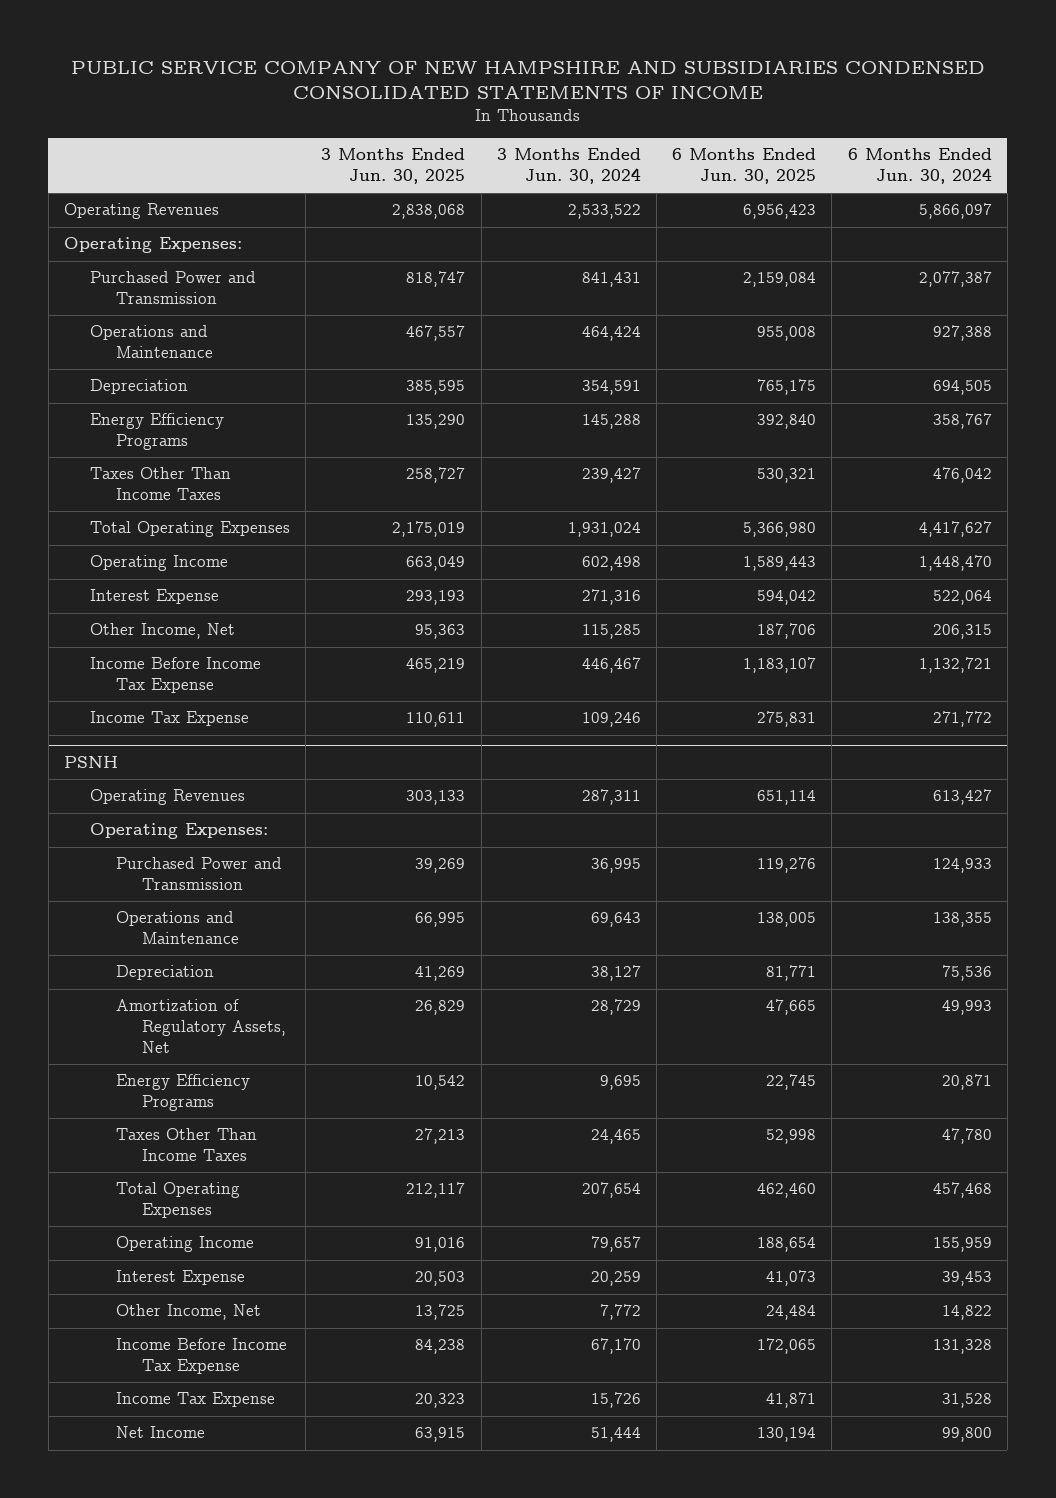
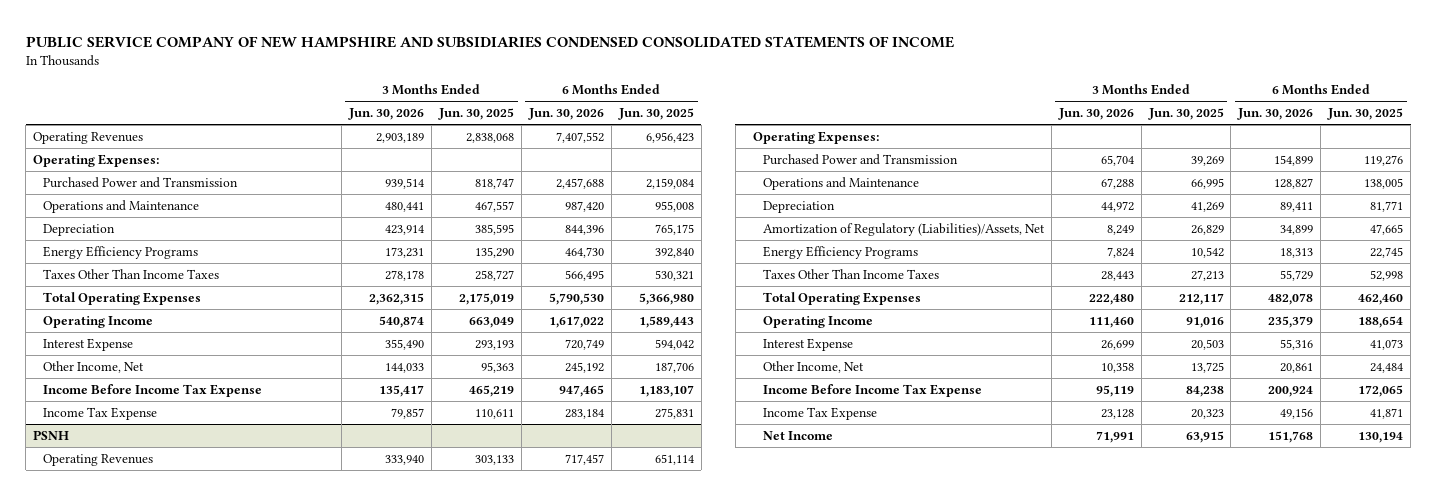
[496,147,641,184] 3 Months Ended Jun. 30, 2024 -> none
[847,147,992,184] 6 Months Ended Jun. 30, 2024 -> none
none -> [347,108,424,121] Jun. 30, 2026
none -> [527,108,604,121] Jun. 30, 2026
[115,999,286,1054] Amortization of Regulatory Assets, Net -> [762,222,1045,236] Amortization of Regulatory (Liabilities)/Assets, Net

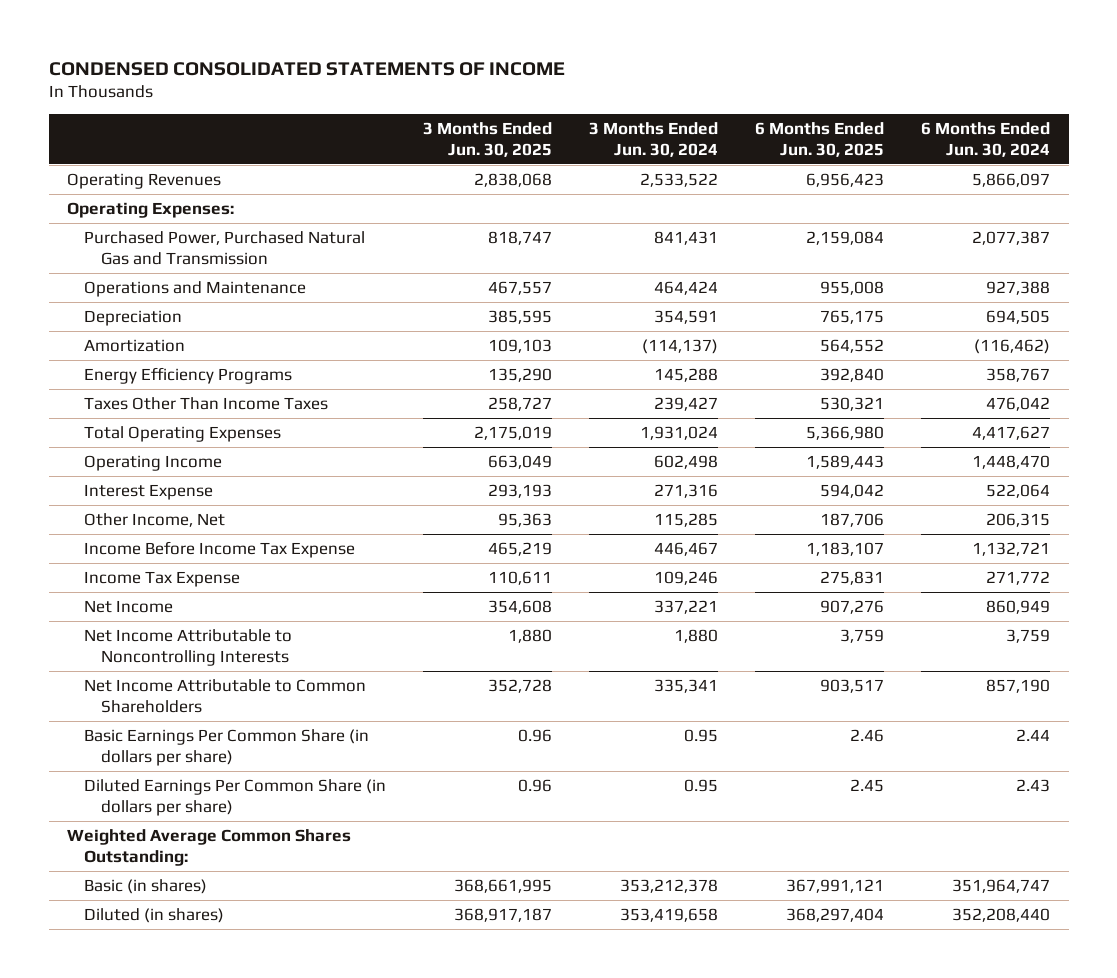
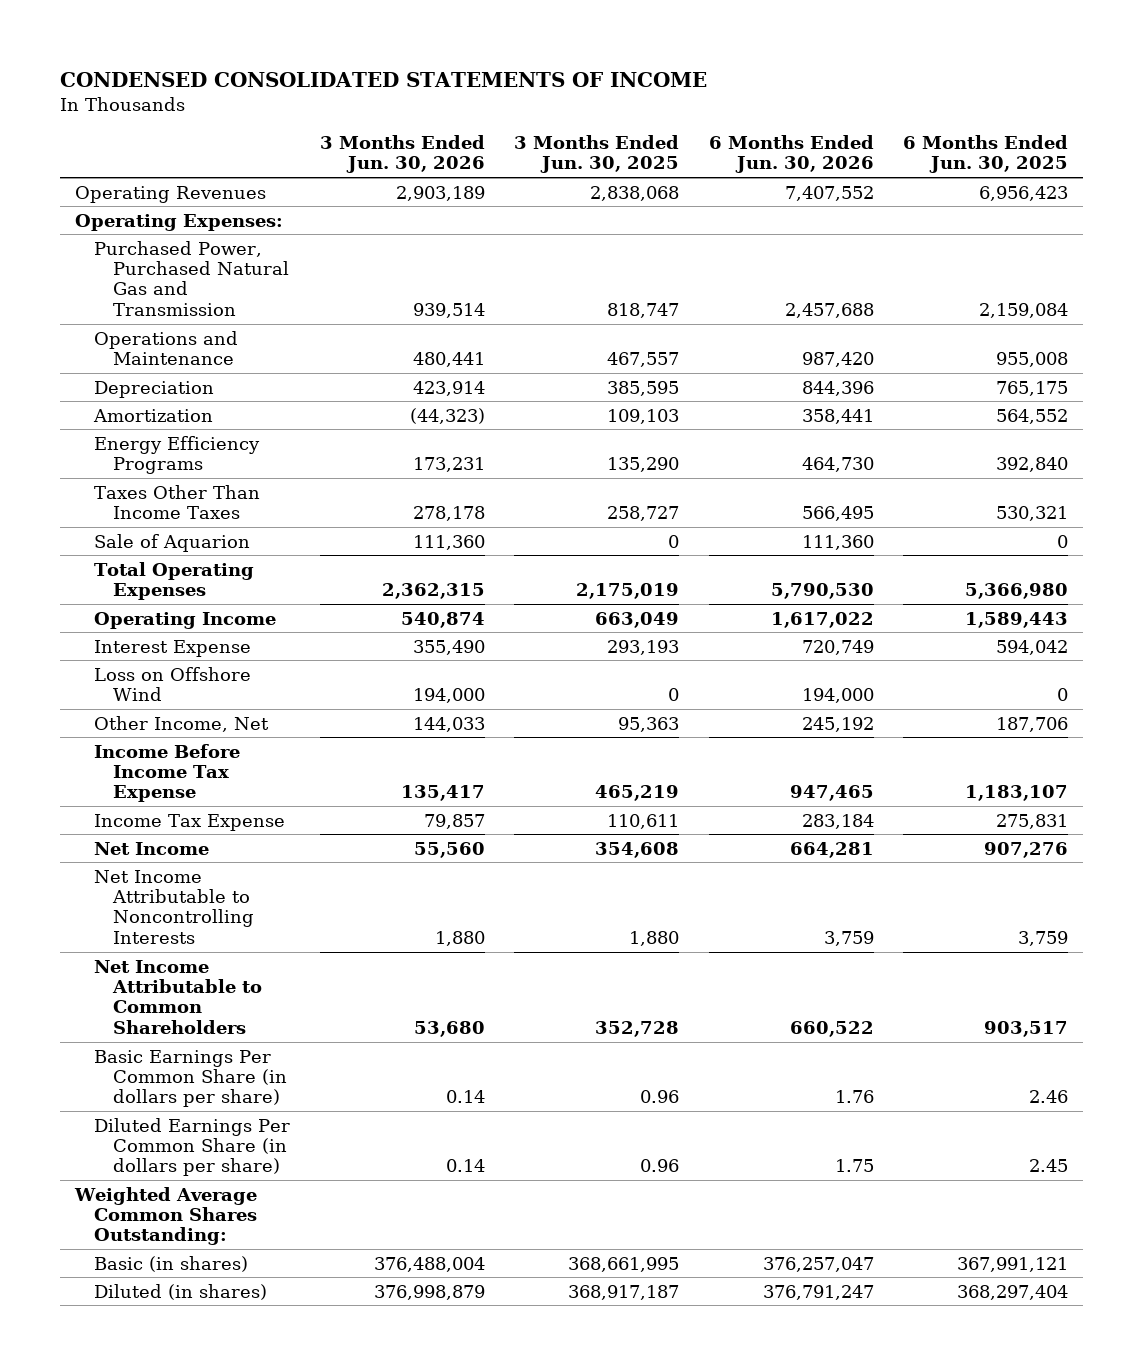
[589,122,719,157] 3 Months Ended Jun. 30, 2024 -> none
[921,122,1051,157] 6 Months Ended Jun. 30, 2024 -> none
none -> [319,135,485,174] 3 Months Ended Jun. 30, 2026
none -> [708,135,874,174] 6 Months Ended Jun. 30, 2026
none -> [94,533,251,552] Sale of Aquarion
none -> [94,666,252,702] Loss on Offshore Wind

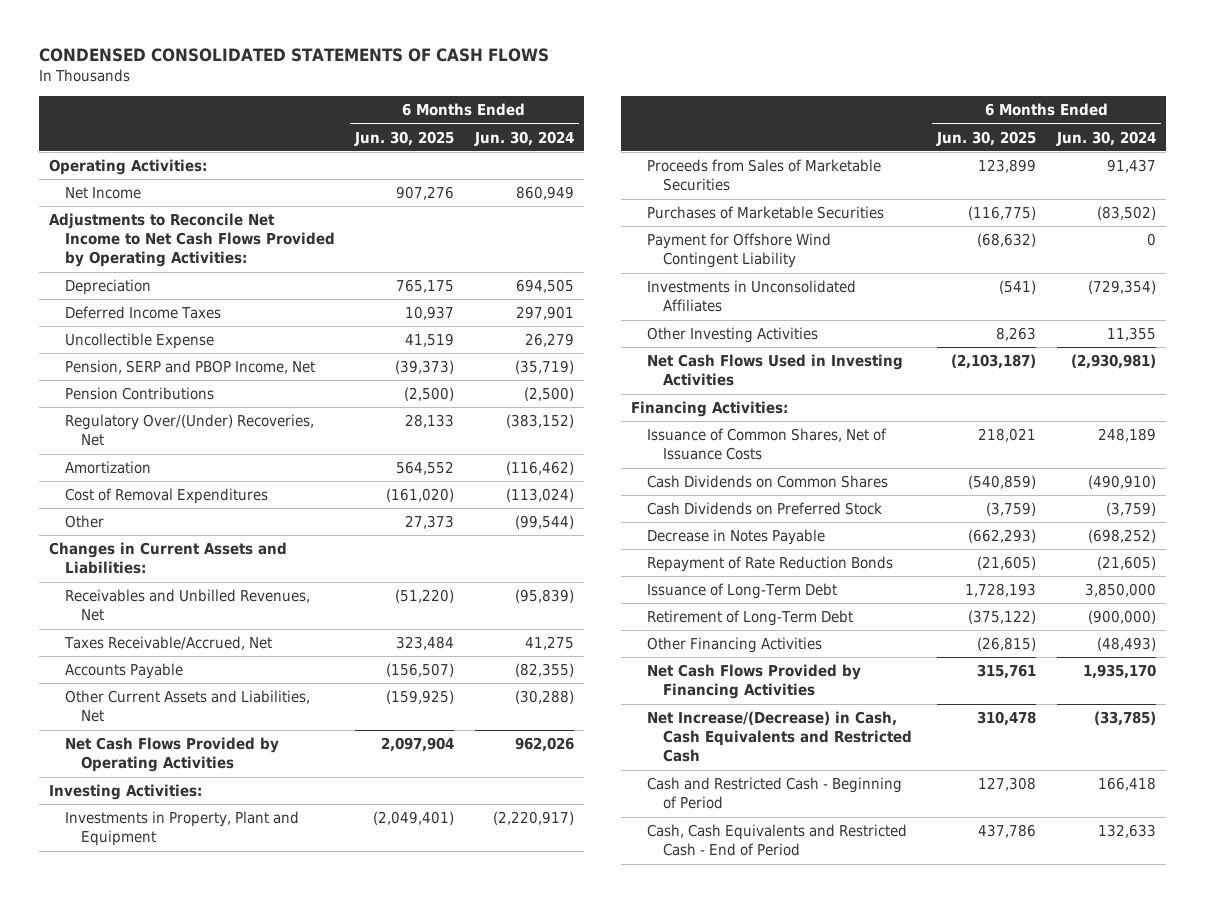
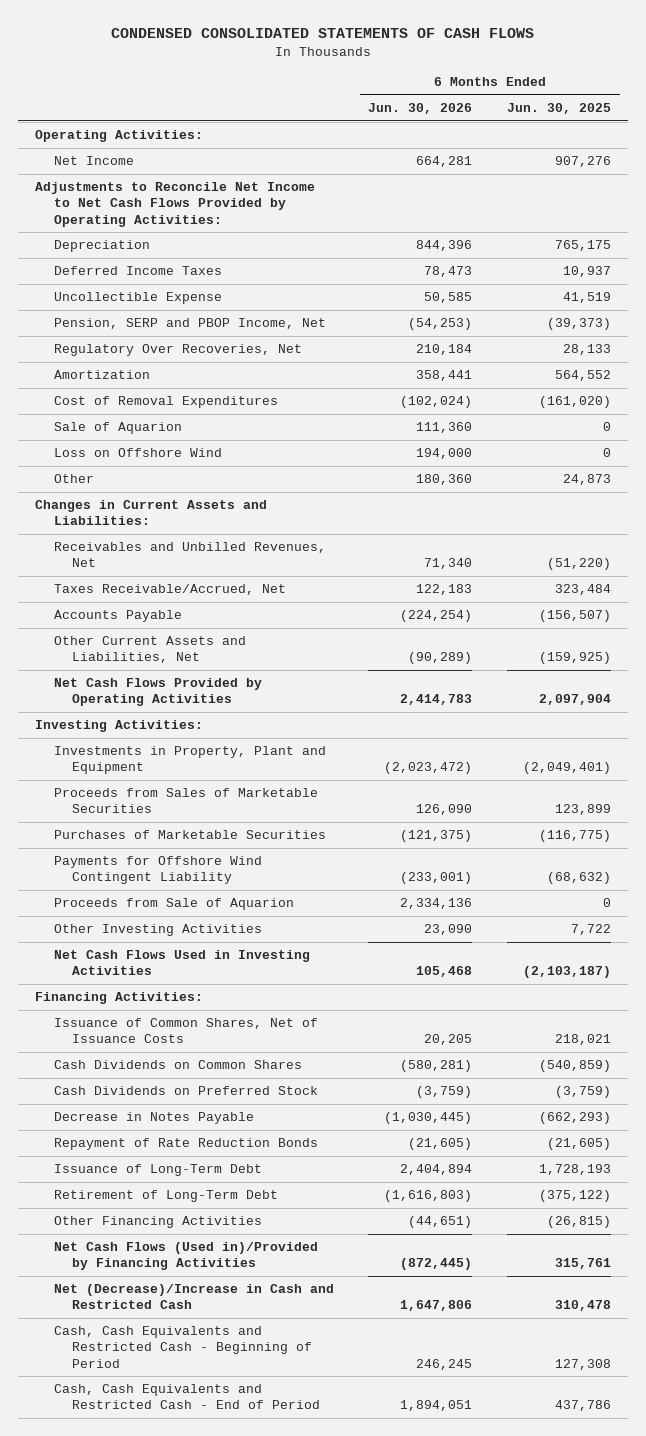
[473,130,574,146] Jun. 30, 2024 -> none
none -> [368,103,473,115] Jun. 30, 2026
[64,387,214,401] Pension Contributions -> none
[64,414,314,447] Regulatory Over/(Under) Recoveries, Net -> [53,344,302,357] Regulatory Over Recoveries, Net
none -> [53,422,182,435] Sale of Aquarion
none -> [53,448,222,458] Loss on Offshore Wind
[405,515,455,530] 27,373 -> [562,474,611,486] 24,873
[646,280,856,313] Investments in Unconsolidated Affiliates -> none
[646,233,831,269] Payment for Offshore Wind Contingent Liability -> [53,856,262,885] Payments for Offshore Wind Contingent Liability
none -> [53,898,294,911] Proceeds from Sale of Aquarion
[996,327,1037,342] 8,263 -> [570,924,611,936] 7,722
[646,664,861,700] Net Cash Flows Provided by Financing Activities -> [53,1242,318,1271] Net Cash Flows (Used in)/Provided by Financing Activities
[646,711,912,763] Net Increase/(Decrease) in Cash, Cash Equivalents and Restricted Cash -> [53,1284,334,1310] Net (Decrease)/Increase in Cash and Restricted Cash
[646,777,902,810] Cash and Restricted Cash - Beginning of Period -> [53,1326,312,1368] Cash, Cash Equivalents and Restricted Cash - Beginning of Period

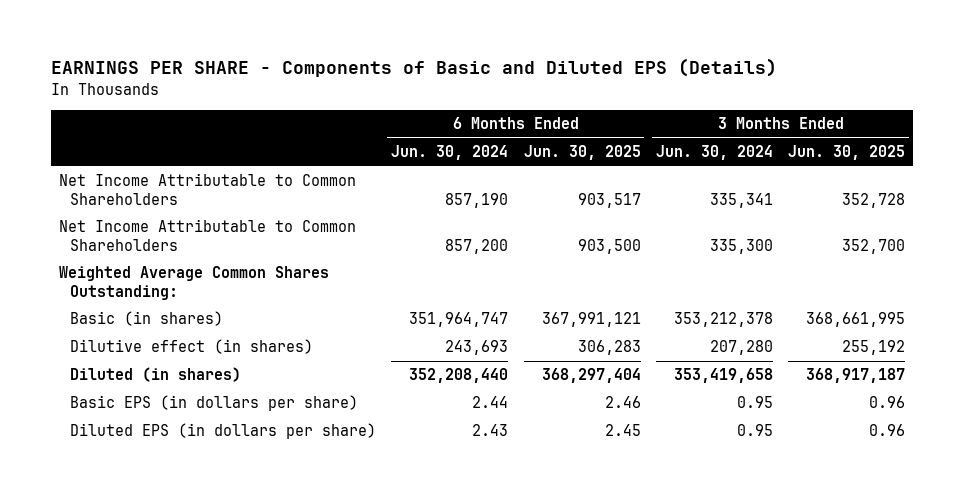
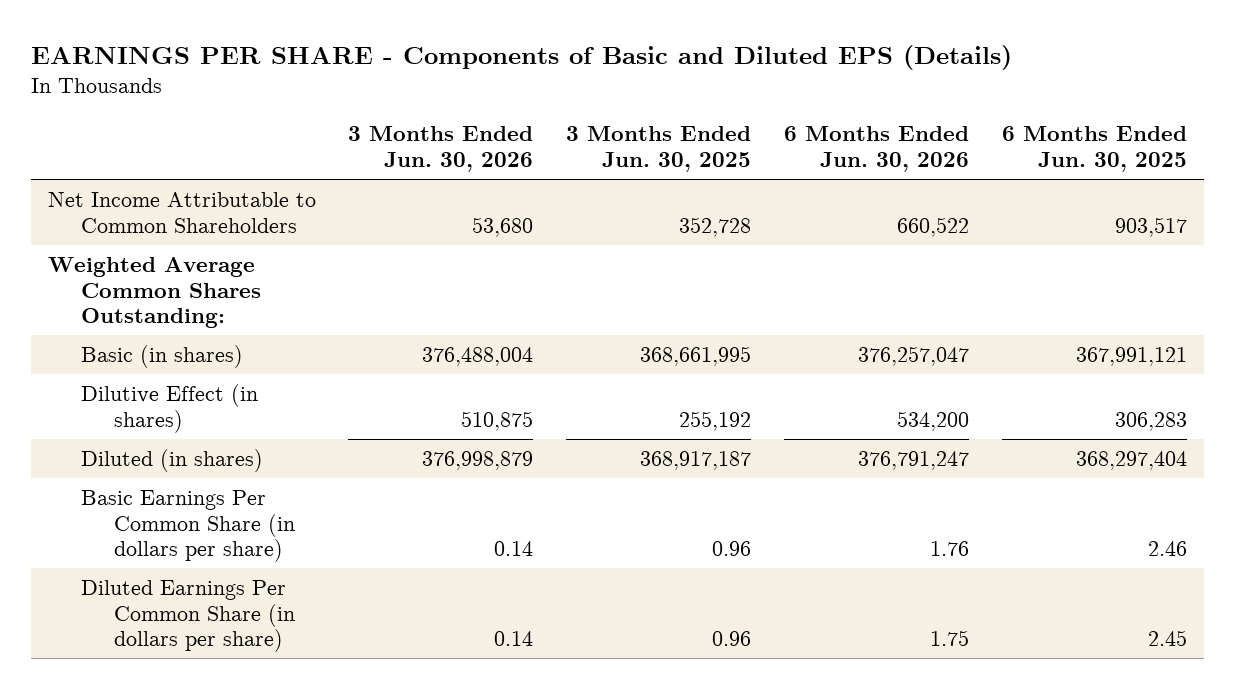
[391,145,509,161] Jun. 30, 2024 -> none
[655,145,773,161] Jun. 30, 2024 -> none
none -> [348,126,534,172] 3 Months Ended Jun. 30, 2026
none -> [784,126,970,172] 6 Months Ended Jun. 30, 2026
[58,219,356,251] Net Income Attributable to Common Shareholders -> none
[70,339,314,355] Dilutive effect (in shares) -> [80,383,258,433] Dilutive Effect (in shares)
[70,395,359,412] Basic EPS (in dollars per share) -> [80,489,296,563] Basic Earnings Per Common Share (in dollars per share)
[70,423,377,440] Diluted EPS (in dollars per share) -> [80,579,296,653] Diluted Earnings Per Common Share (in dollars per share)

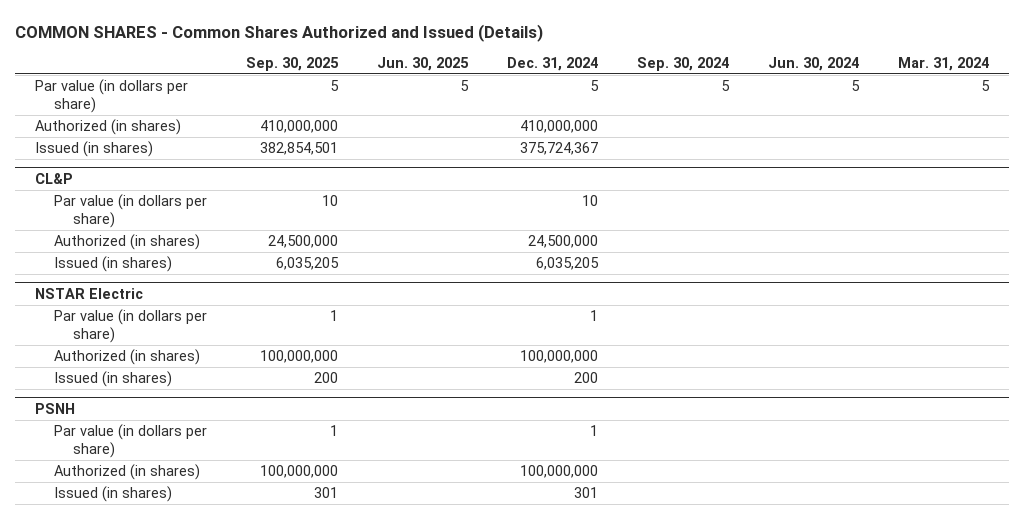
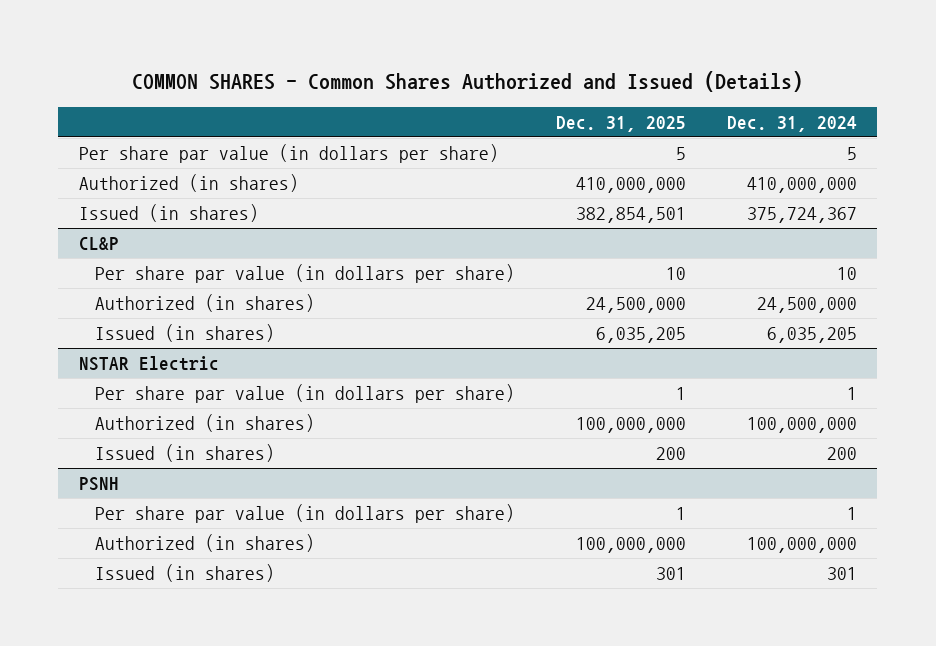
[245,57,339,72] Sep. 30, 2025 -> none
[376,57,469,72] Jun. 30, 2025 -> none
[636,57,729,72] Sep. 30, 2024 -> none
[768,57,860,72] Jun. 30, 2024 -> none
[898,57,990,72] Mar. 31, 2024 -> none
none -> [555,115,686,132] Dec. 31, 2025
[34,79,188,113] Par value (in dollars per share) -> [78,143,499,163] Per share par value (in dollars per share)
[53,194,207,228] Par value (in dollars per share) -> [94,263,515,283] Per share par value (in dollars per share)
[53,309,207,343] Par value (in dollars per share) -> [94,383,515,403] Per share par value (in dollars per share)
[53,424,207,458] Par value (in dollars per share) -> [94,503,515,523] Per share par value (in dollars per share)

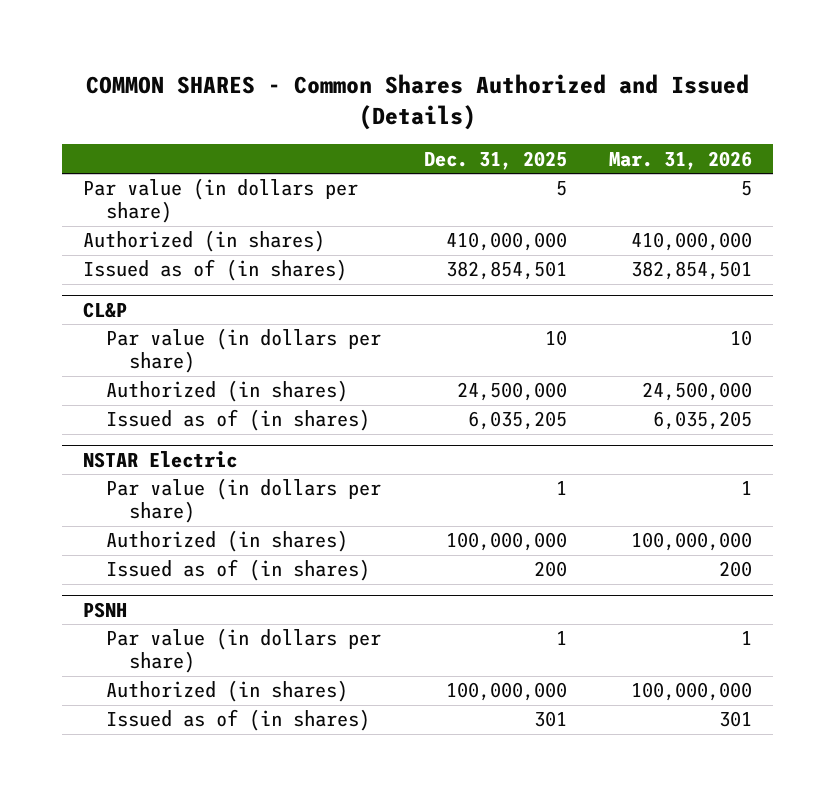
[726,115,857,132] Dec. 31, 2024 -> none
none -> [609,150,753,170] Mar. 31, 2026
[78,143,499,163] Per share par value (in dollars per share) -> [83,178,359,224] Par value (in dollars per share)
[78,203,259,222] Issued (in shares) -> [83,259,348,282] Issued as of (in shares)
[94,263,515,283] Per share par value (in dollars per share) -> [106,328,382,374] Par value (in dollars per share)
[94,323,275,342] Issued (in shares) -> [106,409,371,432] Issued as of (in shares)
[94,383,515,403] Per share par value (in dollars per share) -> [106,478,382,524] Par value (in dollars per share)
[94,443,275,462] Issued (in shares) -> [106,559,371,582] Issued as of (in shares)
[94,503,515,523] Per share par value (in dollars per share) -> [106,628,382,674] Par value (in dollars per share)
[94,563,275,582] Issued (in shares) -> [106,709,371,732] Issued as of (in shares)

